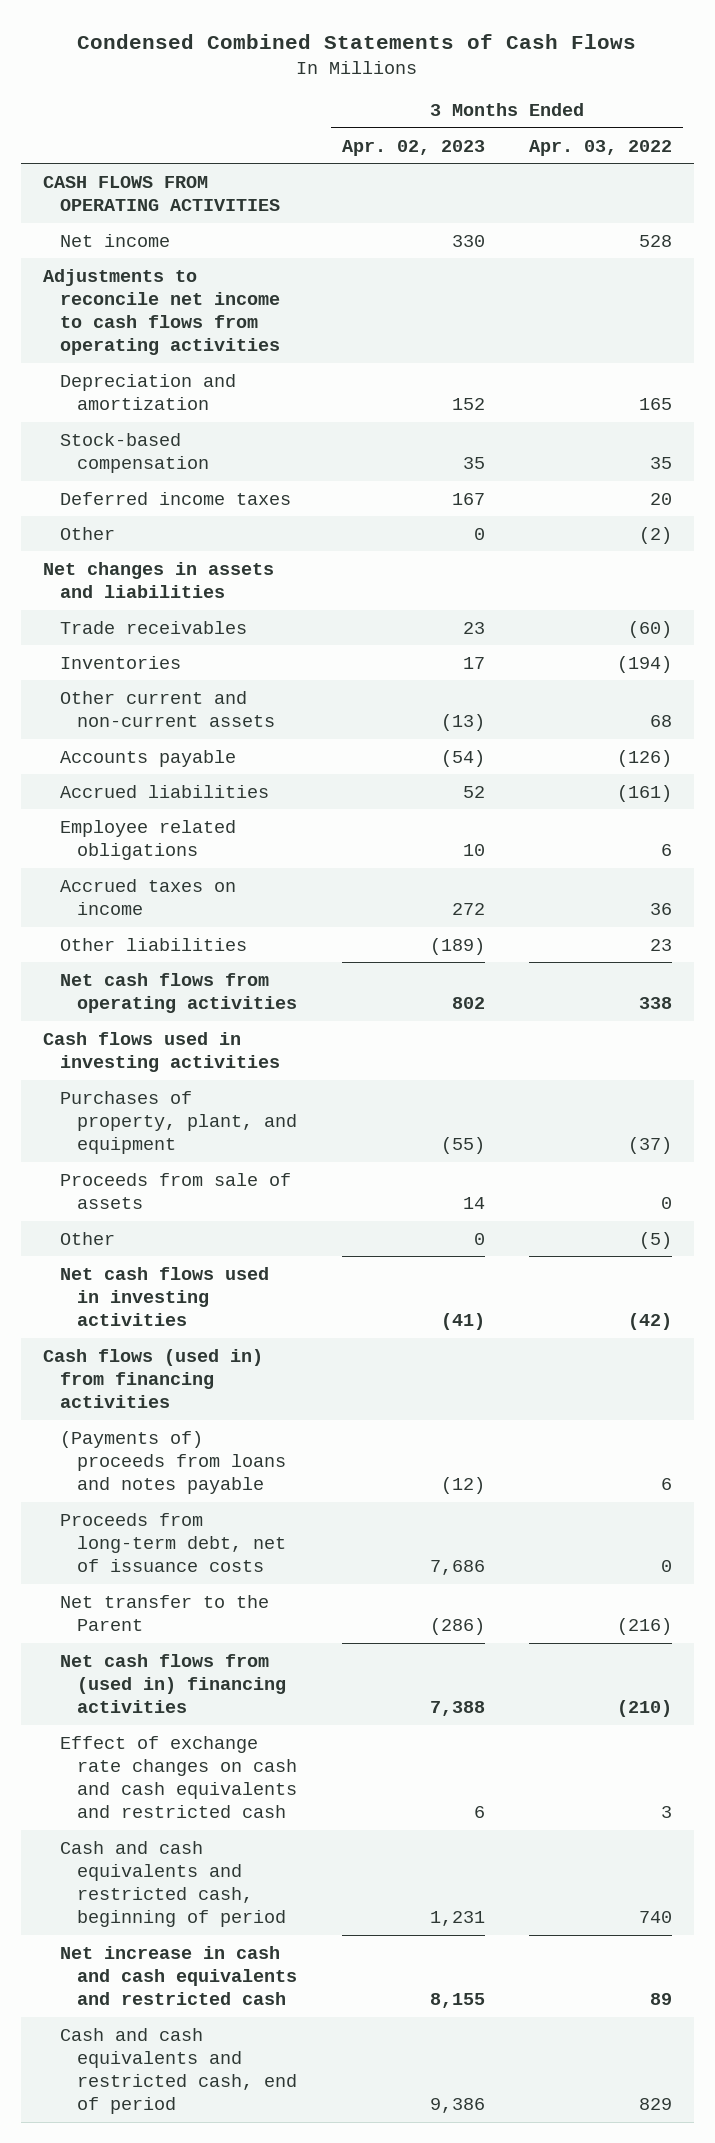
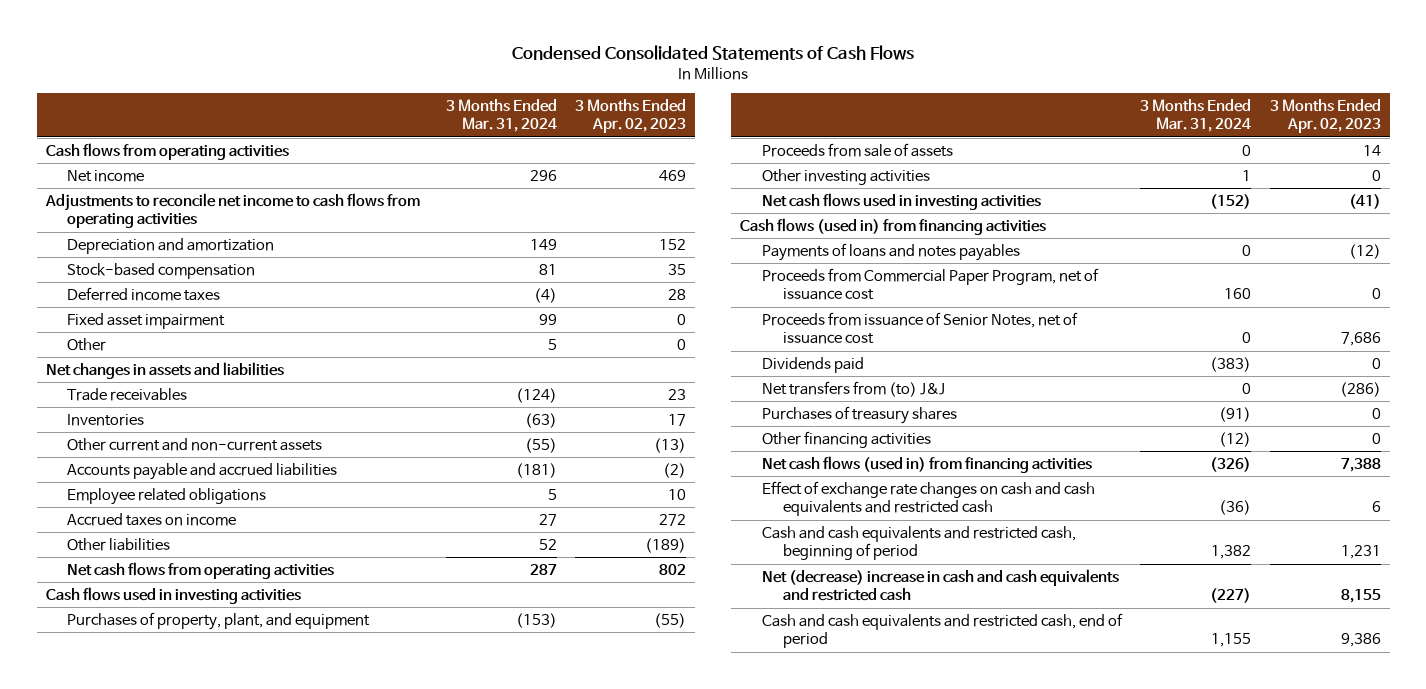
[77,34,637,50] Condensed Combined Statements of Cash Flows -> [512,45,915,61] Condensed Consolidated Statements of Cash Flows
[528,139,672,156] Apr. 03, 2022 -> none
none -> [445,98,557,133] 3 Months Ended Mar. 31, 2024
[42,175,281,211] CASH FLOWS FROM OPERATING ACTIVITIES -> [45,142,289,160] Cash flows from operating activities
[451,234,485,247] 330 -> [658,169,686,181] 469
[451,492,485,505] 167 -> [667,288,686,300] 28
none -> [67,312,226,329] Fixed asset impairment
[60,749,237,767] Accounts payable -> none
[60,784,270,798] Accrued liabilities -> none
none -> [67,462,338,480] Accounts payable and accrued liabilities
[60,1231,116,1245] Other -> [761,168,930,185] Other investing activities
[60,1430,287,1495] (Payments of) proceeds from loans and notes payable -> [761,242,1020,261] Payments of loans and notes payables
none -> [761,267,1099,301] Proceeds from Commercial Paper Program, net of issuance cost
[60,1512,287,1573] Proceeds from long-term debt, net of issuance costs -> [761,311,1078,345] Proceeds from issuance of Senior Notes, net of issuance cost
none -> [761,356,864,373] Dividends paid
[60,1594,270,1631] Net transfer to the Parent -> [761,380,945,397] Net transfers from (to) J&J
none -> [761,405,957,424] Purchases of treasury shares
none -> [761,430,931,448] Other financing activities
[60,1653,287,1714] Net cash flows from (used in) financing activities -> [761,455,1092,473] Net cash flows (used in) from financing activities
[60,1945,298,2006] Net increase in cash and cash equivalents and restricted cash -> [761,568,1119,602] Net (decrease) increase in cash and cash equivalents and restricted cash

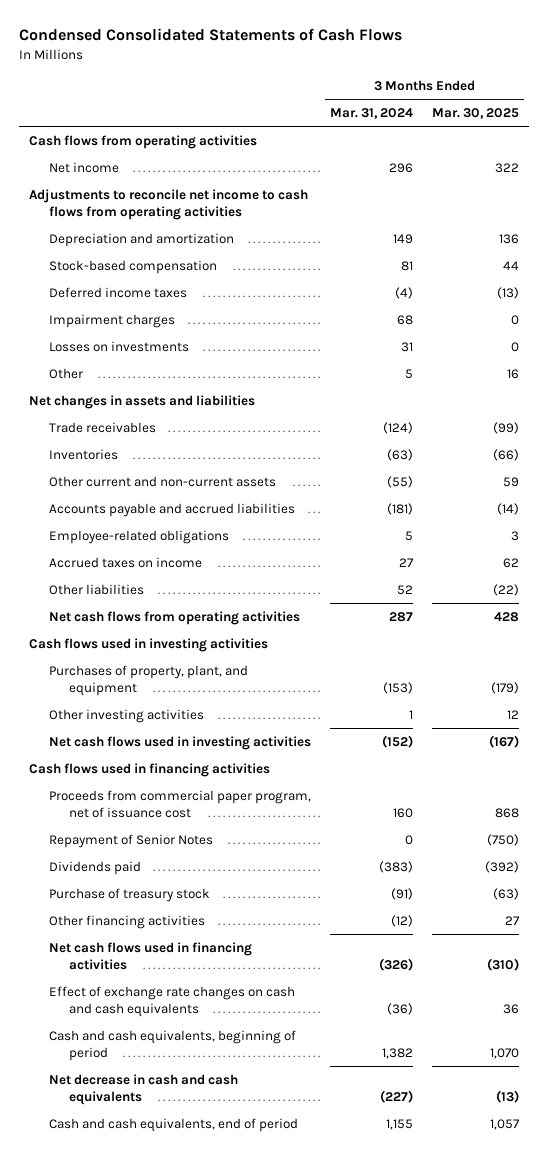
[574,98,686,134] 3 Months Ended Apr. 02, 2023 -> none
none -> [432,108,520,120] Mar. 30, 2025
[67,312,226,329] Fixed asset impairment -> [48,313,175,328] Impairment charges
[538,313,557,325] 99 -> [397,314,414,325] 68
none -> [48,340,189,352] Losses on investments
[67,487,267,505] Employee related obligations -> [48,529,229,544] Employee-related obligations
[761,142,953,157] Proceeds from sale of assets -> none
[761,242,1020,261] Payments of loans and notes payables -> none
[761,311,1078,345] Proceeds from issuance of Senior Notes, net of issuance cost -> none
[740,217,1047,235] Cash flows (used in) from financing activities -> [28,762,270,777] Cash flows used in financing activities
[761,267,1099,301] Proceeds from Commercial Paper Program, net of issuance cost -> [48,789,311,819] Proceeds from commercial paper program, net of issuance cost
none -> [48,833,213,848] Repayment of Senior Notes
[761,380,945,397] Net transfers from (to) J&J -> none
[761,405,957,424] Purchases of treasury shares -> [48,887,210,902] Purchase of treasury stock
[761,455,1092,473] Net cash flows (used in) from financing activities -> [48,941,252,971] Net cash flows used in financing activities
[761,480,1095,517] Effect of exchange rate changes on cash and cash equivalents and restricted cash -> [48,985,295,1018] Effect of exchange rate changes on cash and cash equivalents
[761,525,1076,561] Cash and cash equivalents and restricted cash, beginning of period -> [48,1029,296,1062] Cash and cash equivalents, beginning of period
[761,568,1119,602] Net (decrease) increase in cash and cash equivalents and restricted cash -> [48,1073,238,1106] Net decrease in cash and cash equivalents
[761,612,1123,649] Cash and cash equivalents and restricted cash, end of period -> [48,1117,298,1132] Cash and cash equivalents, end of period

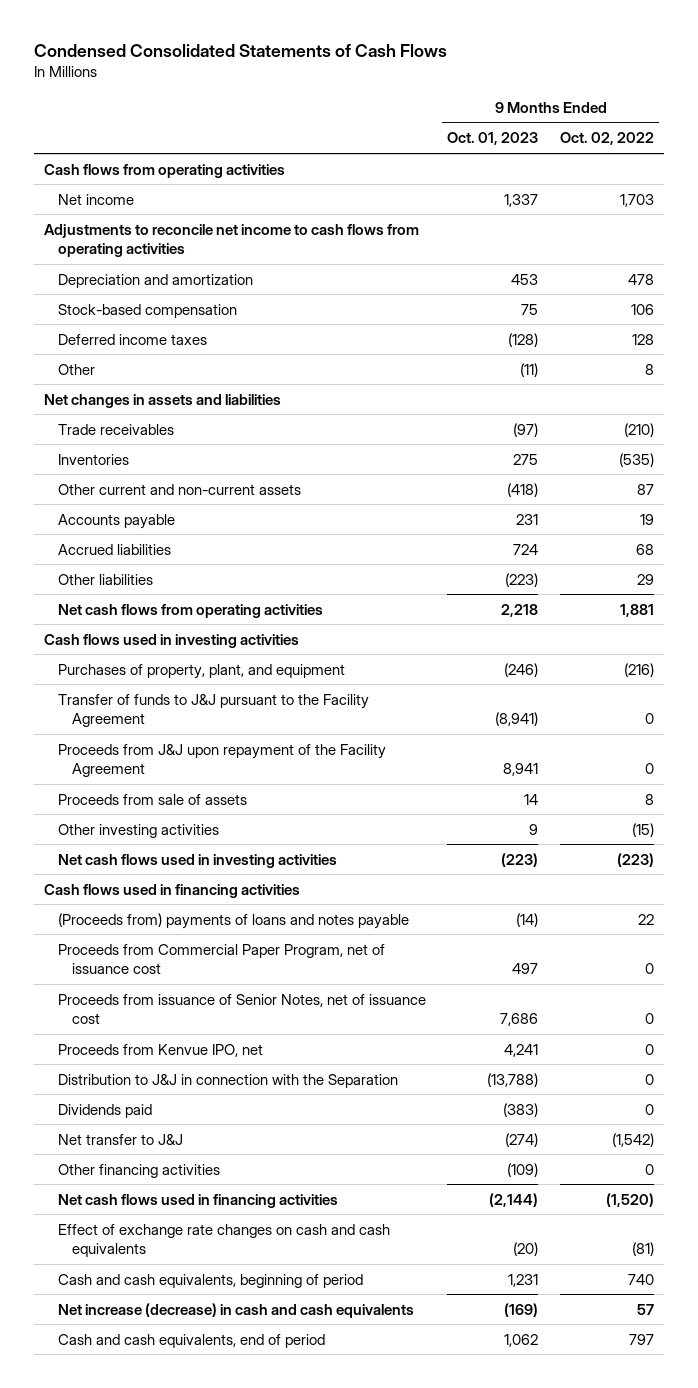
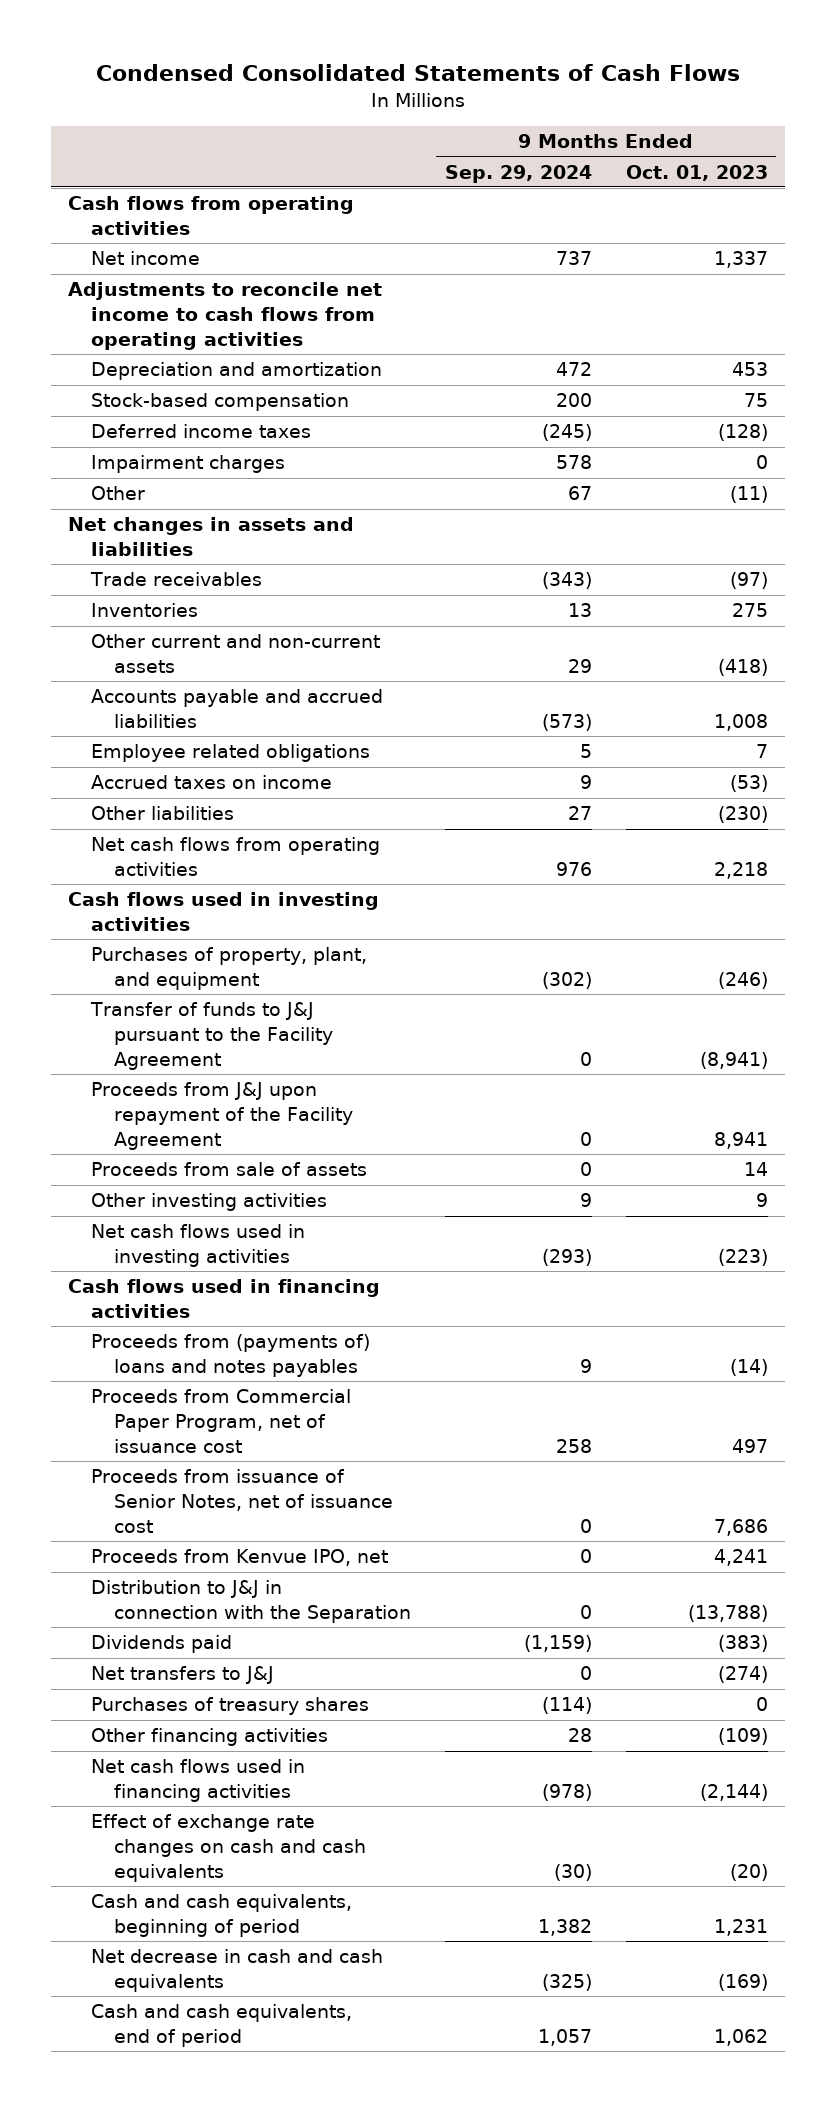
[559,132,654,146] Oct. 02, 2022 -> none
none -> [444,164,592,183] Sep. 29, 2024
none -> [90,455,285,474] Impairment charges
[57,513,175,529] Accounts payable -> none
[57,543,171,555] Accrued liabilities -> none
none -> [90,689,383,729] Accounts payable and accrued liabilities
none -> [90,744,370,763] Employee related obligations
none -> [90,775,332,790] Accrued taxes on income
[505,572,539,587] (223) -> [717,806,768,824] (230)
[57,912,409,929] (Proceeds from) payments of loans and notes payable -> [90,1334,370,1378] Proceeds from (payments of) loans and notes payables
[57,1133,183,1145] Net transfer to J&J -> [90,1666,274,1685] Net transfers to J&J
none -> [90,1697,369,1716] Purchases of treasury shares
[57,1302,414,1318] Net increase (decrease) in cash and cash equivalents -> [90,1949,383,1993] Net decrease in cash and cash equivalents

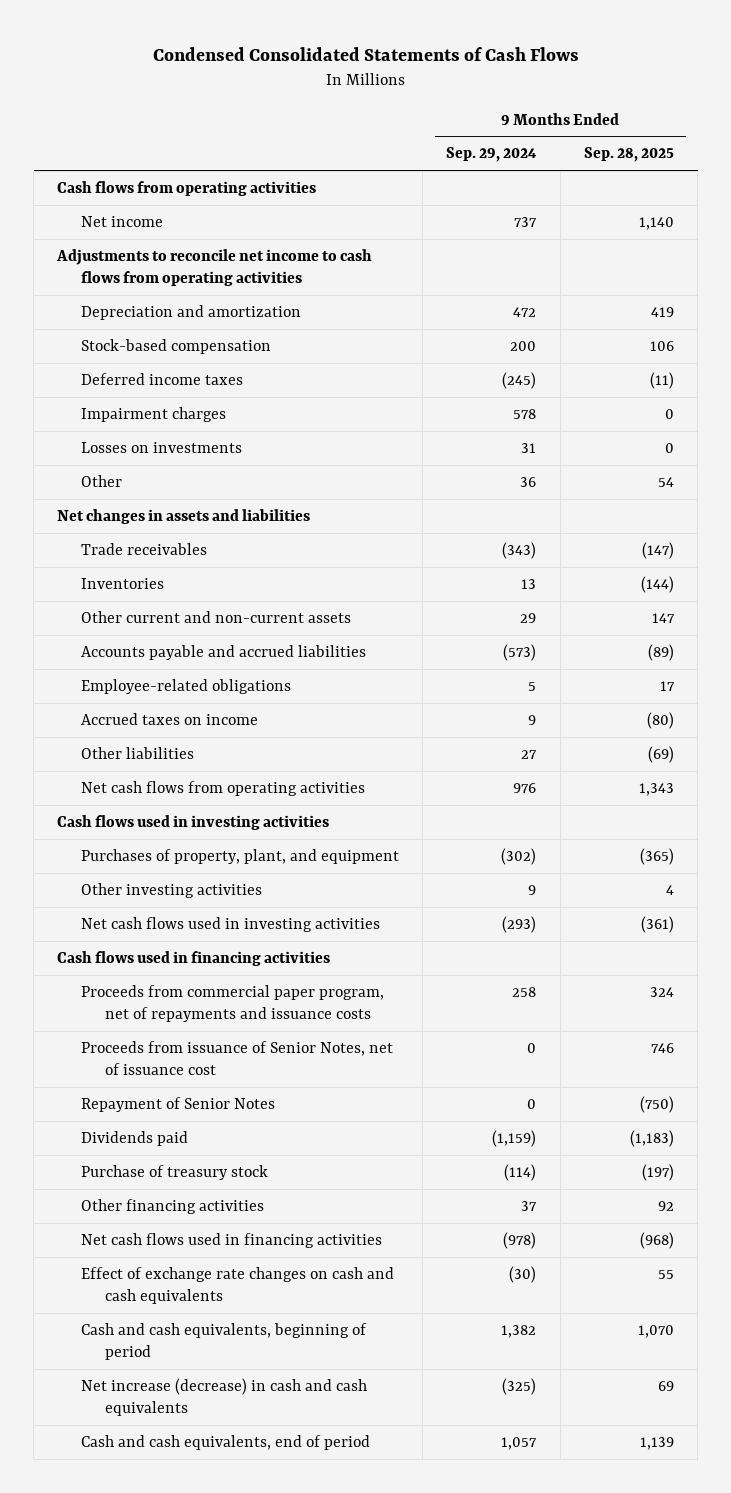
[625,164,768,181] Oct. 01, 2023 -> none
none -> [583,147,674,163] Sep. 28, 2025
none -> [81,441,243,453] Losses on investments
[567,486,592,501] 67 -> [520,476,537,487] 36
[90,744,370,763] Employee related obligations -> [81,678,292,694] Employee-related obligations
[89,1002,333,1070] Transfer of funds to J&J pursuant to the Facility Agreement -> none
[90,1082,353,1150] Proceeds from J&J upon repayment of the Facility Agreement -> none
[90,1162,367,1177] Proceeds from sale of assets -> none
[90,1334,370,1378] Proceeds from (payments of) loans and notes payables -> none
[90,1389,351,1453] Proceeds from Commercial Paper Program, net of issuance cost -> [81,984,385,1022] Proceeds from commercial paper program, net of repayments and issuance costs
[90,1549,388,1567] Proceeds from Kenvue IPO, net -> none
[90,1580,411,1624] Distribution to J&J in connection with the Separation -> none
none -> [81,1096,276,1112] Repayment of Senior Notes
[90,1666,274,1685] Net transfers to J&J -> none
[90,1697,369,1716] Purchases of treasury shares -> [81,1164,269,1180] Purchase of treasury stock
[567,1728,592,1743] 28 -> [521,1200,538,1211] 37
[90,1949,383,1993] Net decrease in cash and cash equivalents -> [81,1377,368,1416] Net increase (decrease) in cash and cash equivalents

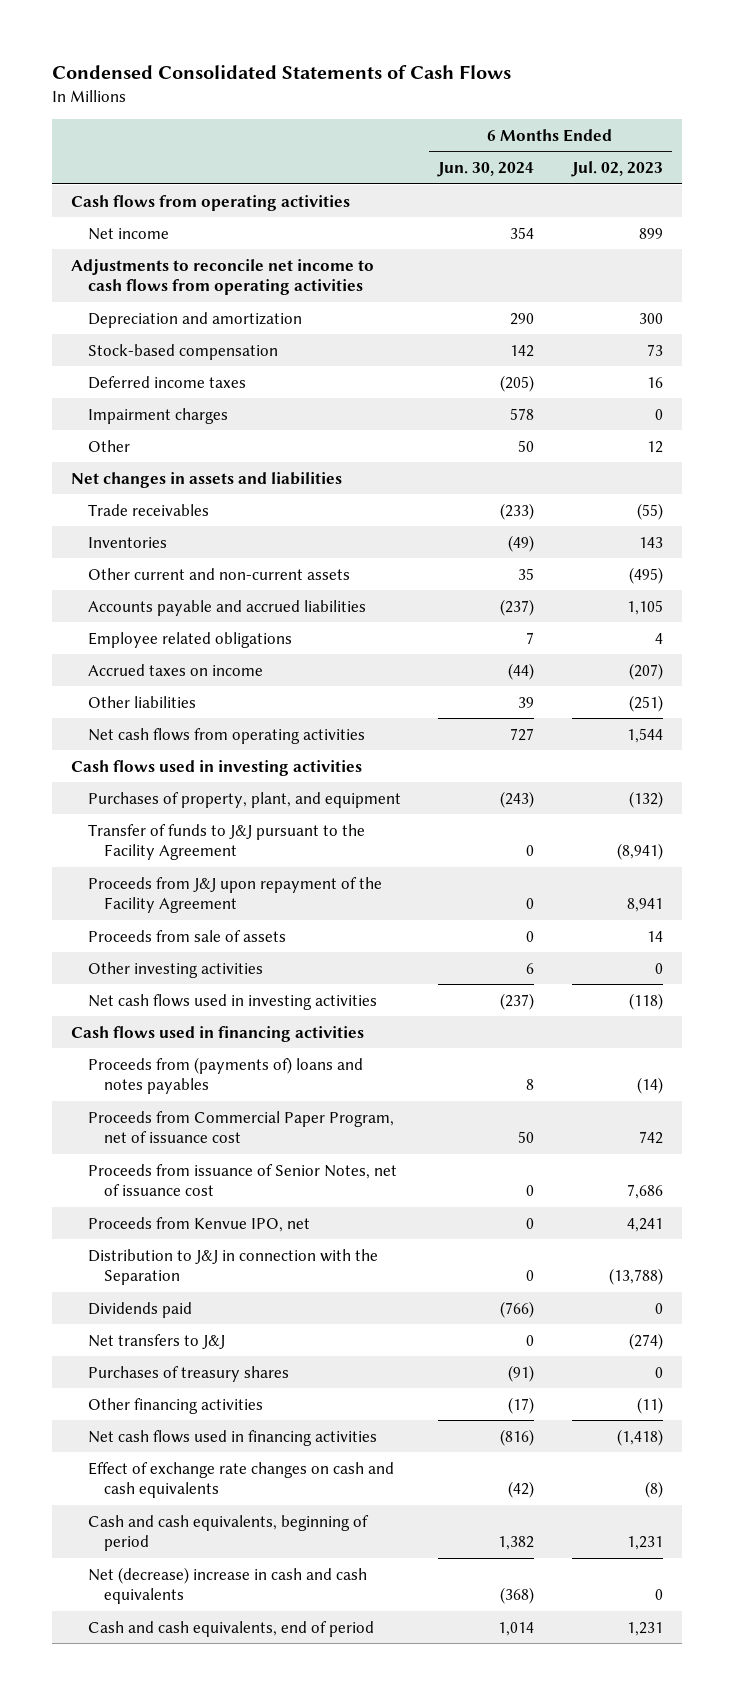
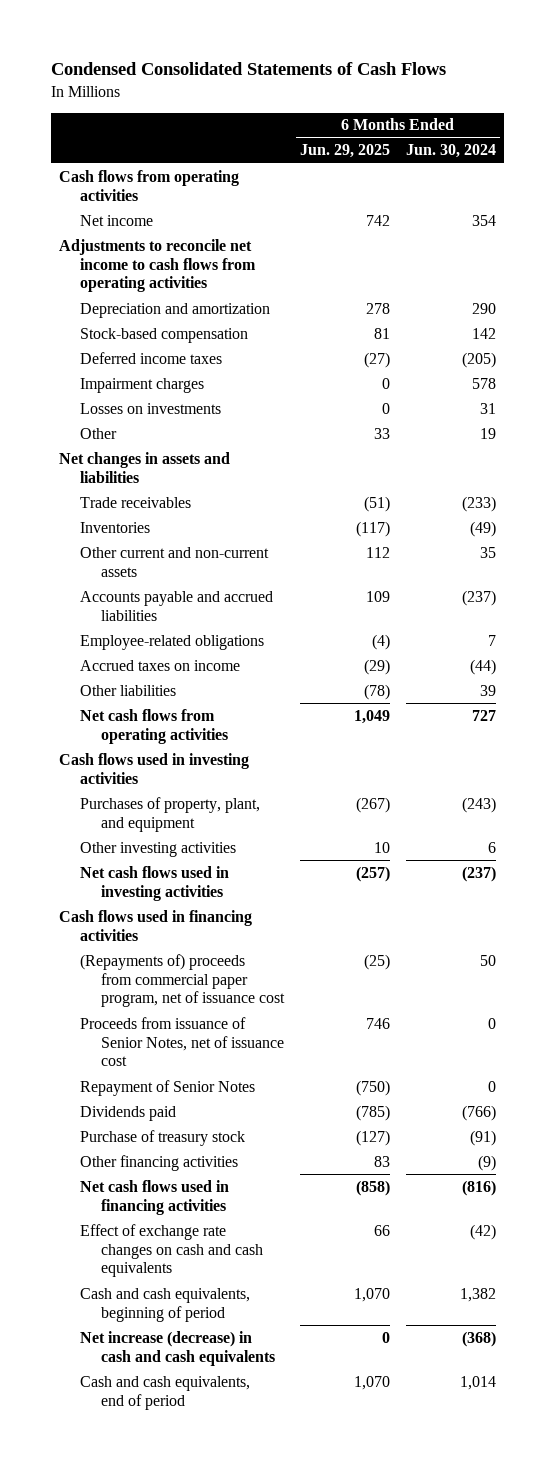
[570,161,663,178] Jul. 02, 2023 -> none
none -> [300,144,391,159] Jun. 29, 2025
none -> [79,402,221,414] Losses on investments
[518,439,535,452] 50 -> [480,427,497,439] 19
[87,631,292,648] Employee related obligations -> [79,634,264,650] Employee-related obligations
[87,823,365,861] Transfer of funds to J&J pursuant to the Facility Agreement -> none
[87,876,382,914] Proceeds from J&J upon repayment of the Facility Agreement -> none
[87,929,286,942] Proceeds from sale of assets -> none
[87,1056,363,1095] Proceeds from (payments of) loans and notes payables -> none
[87,1110,394,1144] Proceeds from Commercial Paper Program, net of issuance cost -> [79,953,285,1008] (Repayments of) proceeds from commercial paper program, net of issuance cost
[87,1216,310,1232] Proceeds from Kenvue IPO, net -> none
[87,1248,378,1286] Distribution to J&J in connection with the Separation -> none
none -> [79,1079,255,1096] Repayment of Senior Notes
[87,1333,225,1349] Net transfers to J&J -> none
[87,1365,289,1382] Purchases of treasury shares -> [79,1129,245,1146] Purchase of treasury stock
[508,1396,535,1414] (17) -> [478,1154,497,1171] (9)
[87,1566,367,1605] Net (decrease) increase in cash and cash equivalents -> [79,1330,275,1366] Net increase (decrease) in cash and cash equivalents

